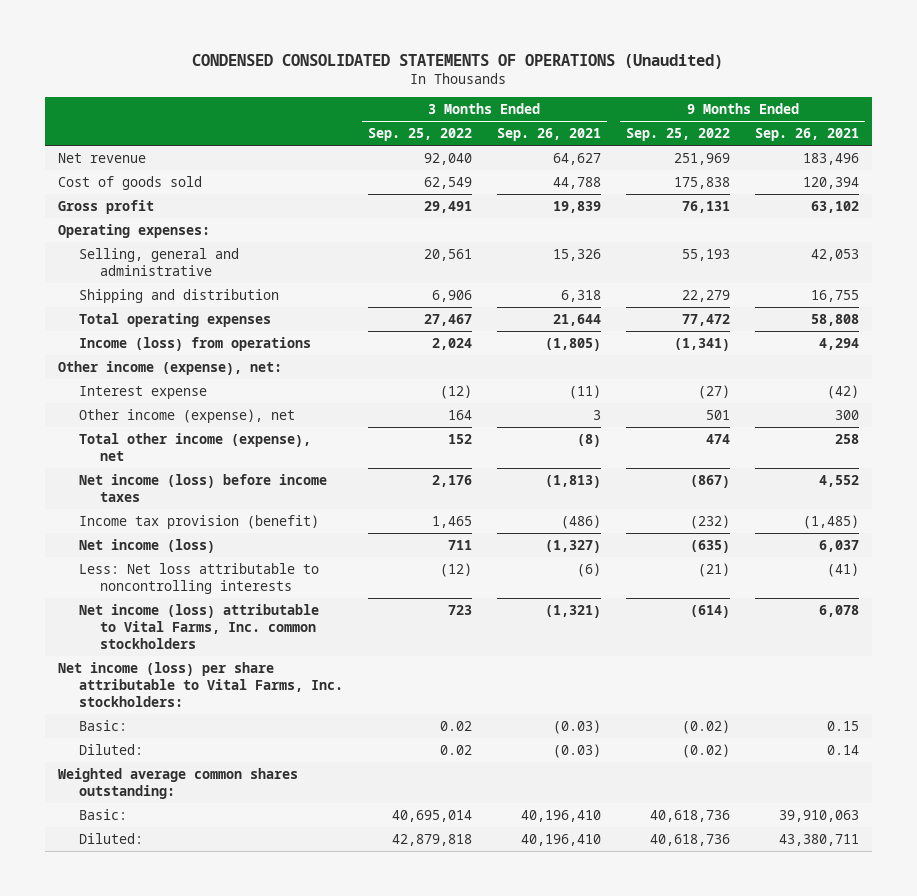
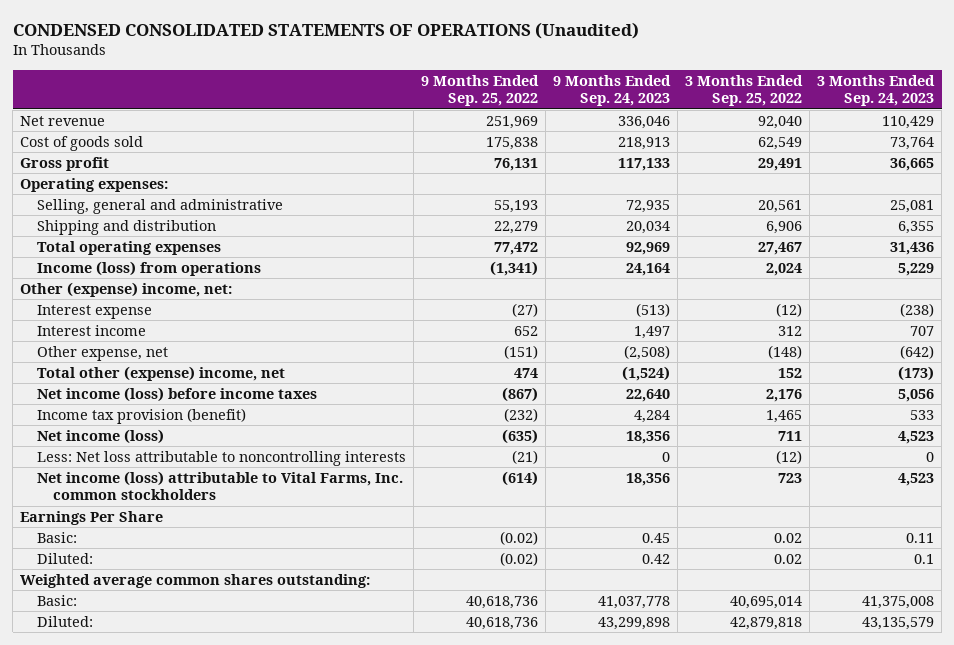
[496,128,601,142] Sep. 26, 2021 -> none
[755,128,860,142] Sep. 26, 2021 -> none
none -> [552,74,671,107] 9 Months Ended Sep. 24, 2023
none -> [817,74,936,107] 3 Months Ended Sep. 24, 2023
[57,360,282,375] Other income (expense), net: -> [20,281,233,297] Other (expense) income, net:
none -> [36,324,146,336] Interest income
[78,408,295,423] Other income (expense), net -> [36,345,168,361] Other expense, net
[447,409,472,420] 164 -> [767,344,802,359] (148)
[706,409,731,420] 501 -> [503,344,538,359] (151)
[78,432,311,461] Total other income (expense), net -> [36,365,285,381] Total other (expense) income, net
[57,661,343,707] Net income (loss) per share attributable to Vital Farms, Inc. stockholders: -> none
none -> [20,510,164,525] Earnings Per Share

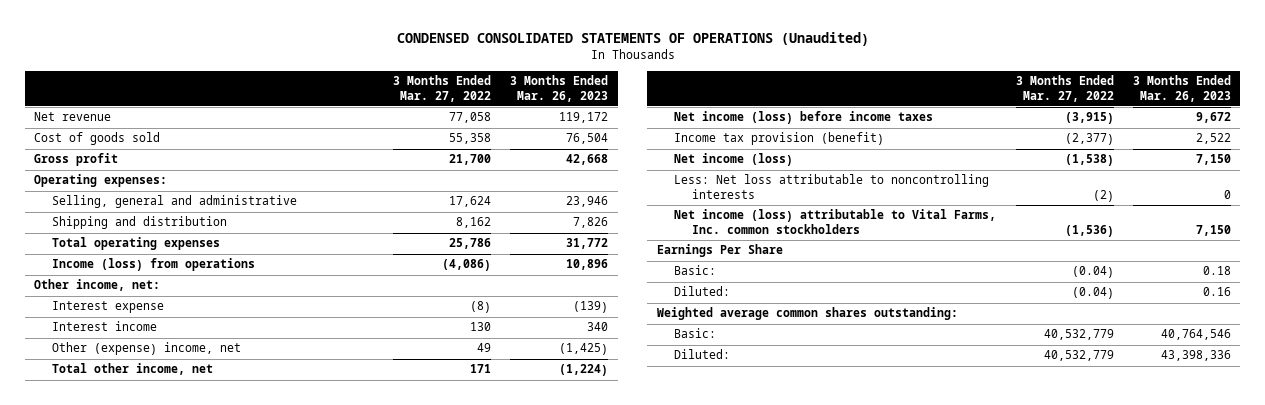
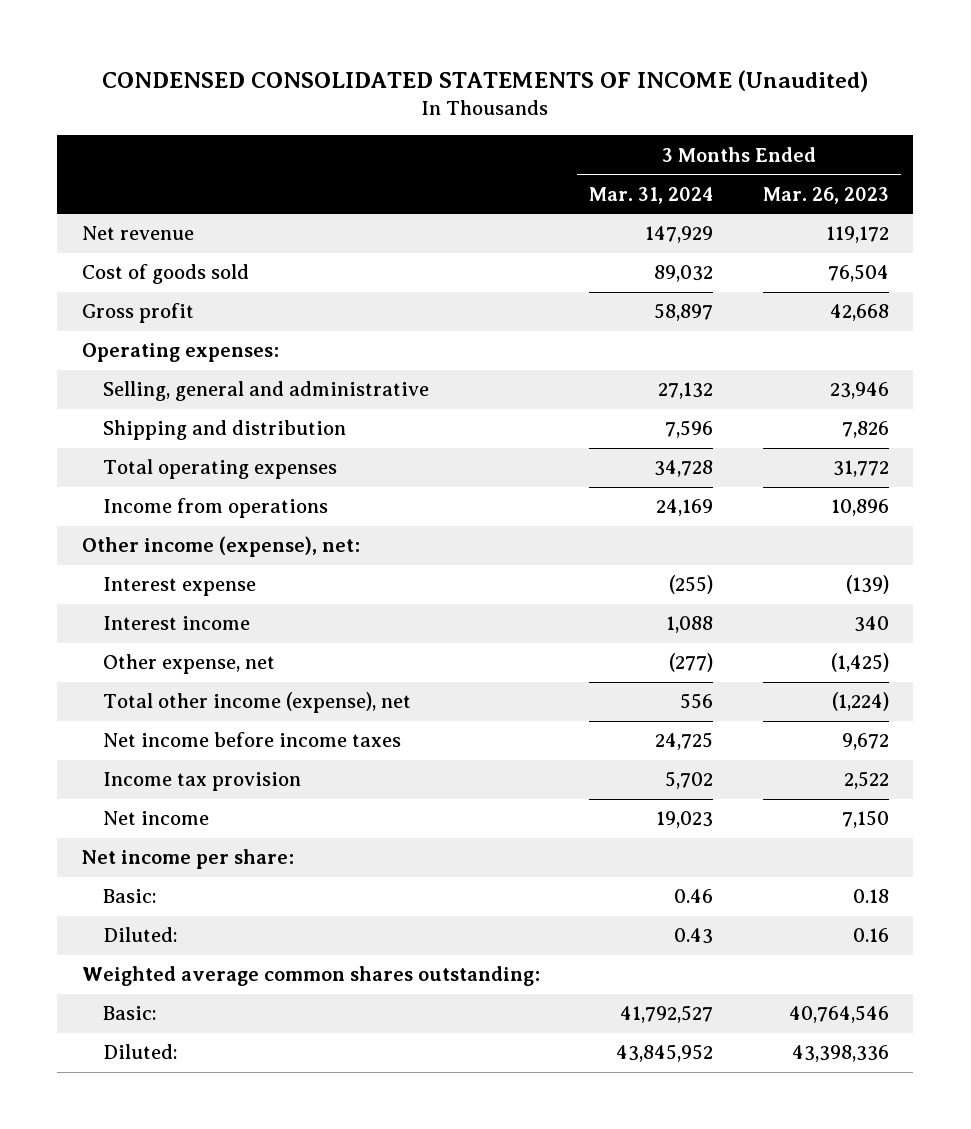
[396,32,869,47] CONDENSED CONSOLIDATED STATEMENTS OF OPERATIONS (Unaudited) -> [102,70,869,93] CONDENSED CONSOLIDATED STATEMENTS OF INCOME (Unaudited)
[393,74,492,102] 3 Months Ended Mar. 27, 2022 -> none
none -> [589,186,714,204] Mar. 31, 2024
[52,258,256,272] Income (loss) from operations -> [103,498,329,519] Income from operations
[34,279,161,292] Other income, net: -> [81,536,360,558] Other income (expense), net:
[674,174,990,200] Less: Net loss attributable to noncontrolling interests -> none
[674,209,997,235] Net income (loss) attributable to Vital Farms, Inc. common stockholders -> none
[52,342,242,356] Other (expense) income, net -> [103,654,276,675] Other expense, net
[52,363,214,376] Total other income, net -> [103,692,412,714] Total other income (expense), net
[674,111,934,125] Net income (loss) before income taxes -> [103,732,402,748] Net income before income taxes
[674,132,885,146] Income tax provision (benefit) -> [103,772,302,792] Income tax provision
[674,153,794,167] Net income (loss) -> [103,811,210,826] Net income
[656,244,783,258] Earnings Per Share -> [81,849,294,870] Net income per share:

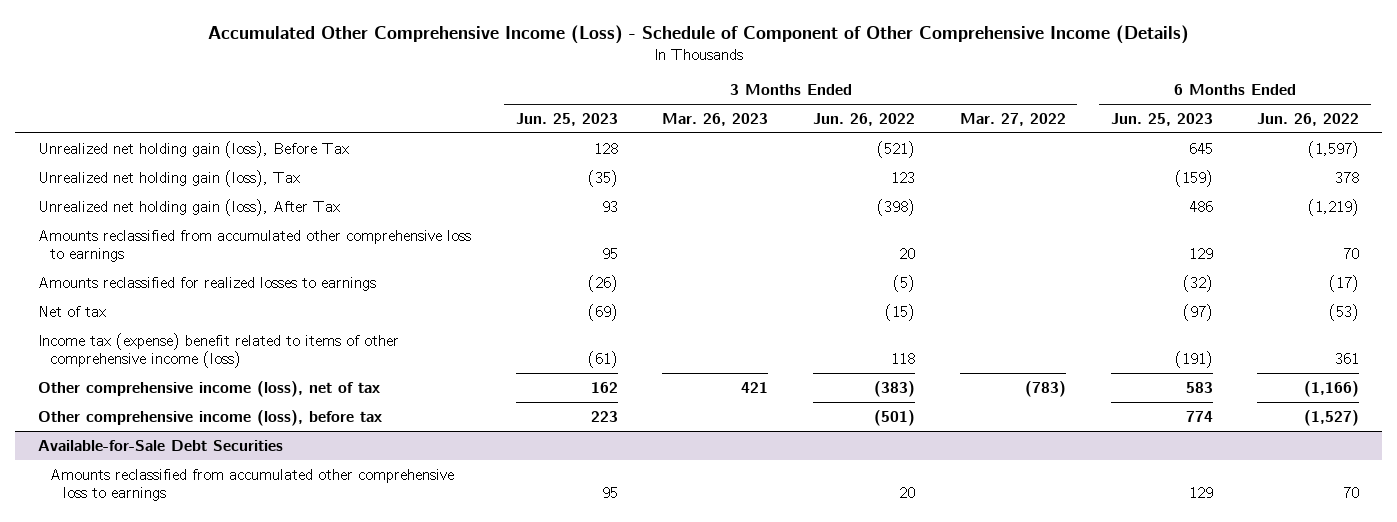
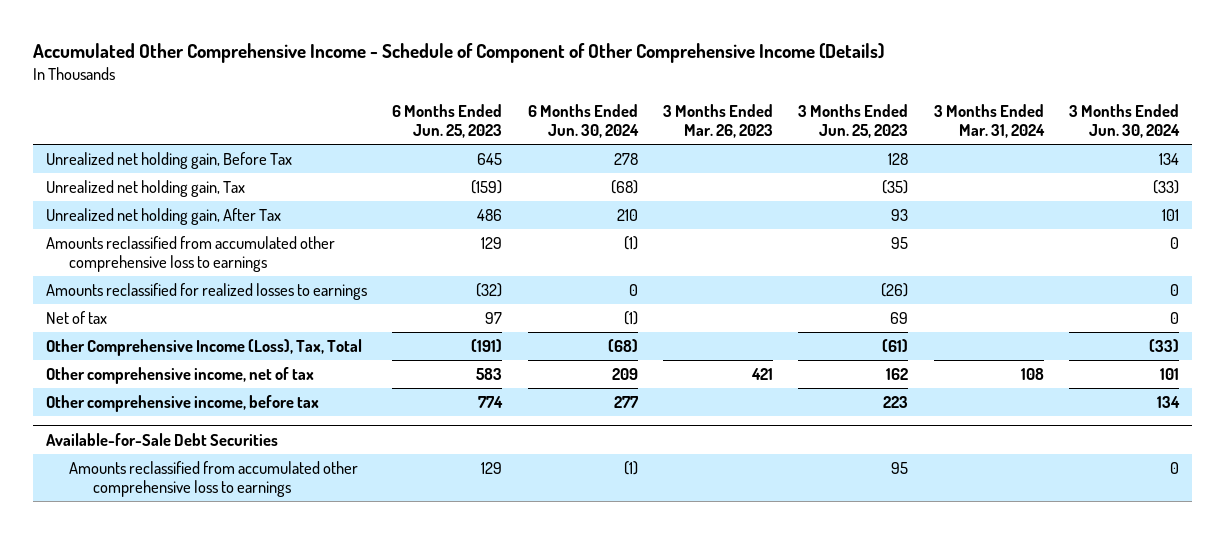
[207,25,1189,45] Accumulated Other Comprehensive Income (Loss) - Schedule of Component of Other Comprehensive Income (Details) -> [33,43,885,64] Accumulated Other Comprehensive Income - Schedule of Component of Other Comprehensive Income (Details)
[813,112,916,126] Jun. 26, 2022 -> none
[959,112,1066,126] Mar. 27, 2022 -> none
[1257,112,1360,126] Jun. 26, 2022 -> none
none -> [527,104,639,138] 6 Months Ended Jun. 30, 2024
none -> [933,104,1045,138] 3 Months Ended Mar. 31, 2024
none -> [1069,104,1181,138] 3 Months Ended Jun. 30, 2024
[37,140,349,158] Unrealized net holding gain (loss), Before Tax -> [45,152,292,170] Unrealized net holding gain, Before Tax
[37,169,300,187] Unrealized net holding gain (loss), Tax -> [45,180,245,198] Unrealized net holding gain, Tax
[37,198,340,216] Unrealized net holding gain (loss), After Tax -> [45,208,281,226] Unrealized net holding gain, After Tax
[587,303,618,321] (69) -> [890,312,909,325] 69
[1182,303,1213,321] (97) -> [485,312,503,325] 97
[37,332,399,369] Income tax (expense) benefit related to items of other comprehensive income (loss) -> [45,339,362,357] Other Comprehensive Income (Loss), Tax, Total
[37,380,380,397] Other comprehensive income (loss), net of tax -> [45,367,314,385] Other comprehensive income, net of tax
[37,409,382,426] Other comprehensive income (loss), before tax -> [45,395,319,413] Other comprehensive income, before tax

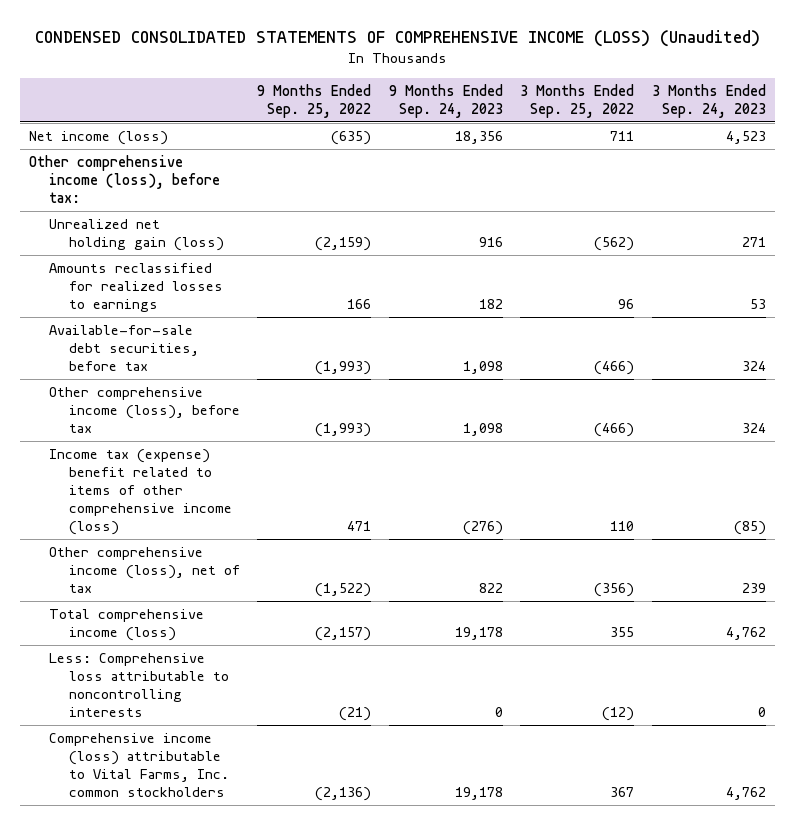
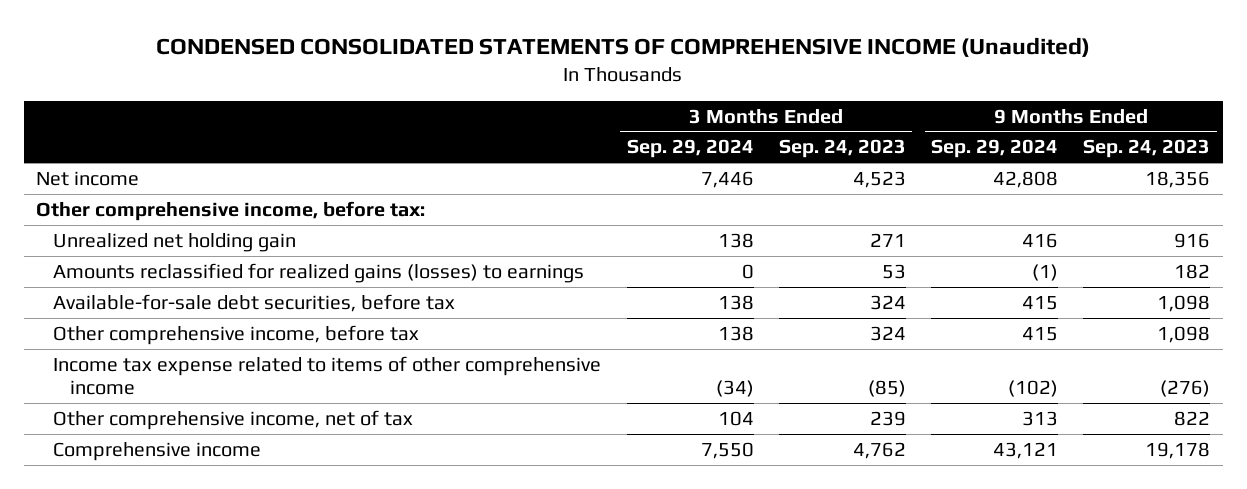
[34,30,760,48] CONDENSED CONSOLIDATED STATEMENTS OF COMPREHENSIVE INCOME (LOSS) (Unaudited) -> [156,37,1091,58] CONDENSED CONSOLIDATED STATEMENTS OF COMPREHENSIVE INCOME (Unaudited)
[257,83,372,118] 9 Months Ended Sep. 25, 2022 -> none
[520,83,635,118] 3 Months Ended Sep. 25, 2022 -> none
none -> [626,139,754,159] Sep. 29, 2024
none -> [931,139,1059,159] Sep. 29, 2024
[29,131,169,146] Net income (loss) -> [36,170,140,186] Net income
[29,155,220,204] Other comprehensive income (loss), before tax: -> [36,200,426,221] Other comprehensive income, before tax:
[48,219,224,252] Unrealized net holding gain (loss) -> [53,232,297,252] Unrealized net holding gain
[48,263,223,313] Amounts reclassified for realized losses to earnings -> [53,262,585,283] Amounts reclassified for realized gains (losses) to earnings
[48,653,229,717] Less: Comprehensive loss attributable to noncontrolling interests -> none
[48,733,229,797] Comprehensive income (loss) attributable to Vital Farms, Inc. common stockholders -> none
[48,387,240,434] Other comprehensive income (loss), before tax -> [53,324,420,345] Other comprehensive income, before tax
[48,449,232,535] Income tax (expense) benefit related to items of other comprehensive income (loss) -> [53,355,602,396] Income tax expense related to items of other comprehensive income
[48,547,240,594] Other comprehensive income (loss), net of tax -> [53,409,414,430] Other comprehensive income, net of tax
[48,609,204,642] Total comprehensive income (loss) -> [53,441,262,461] Comprehensive income

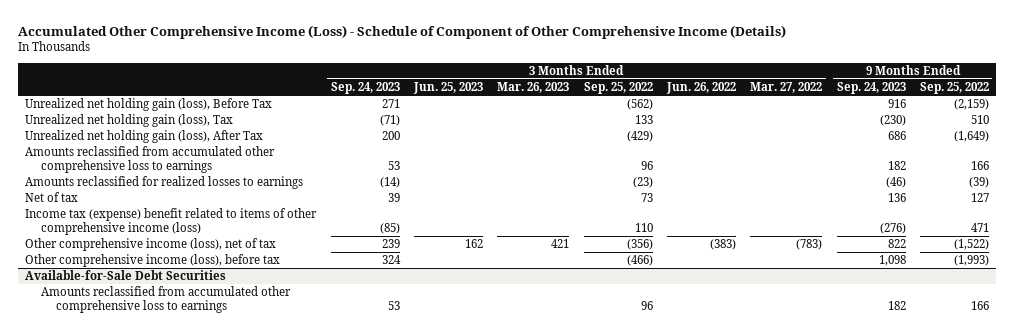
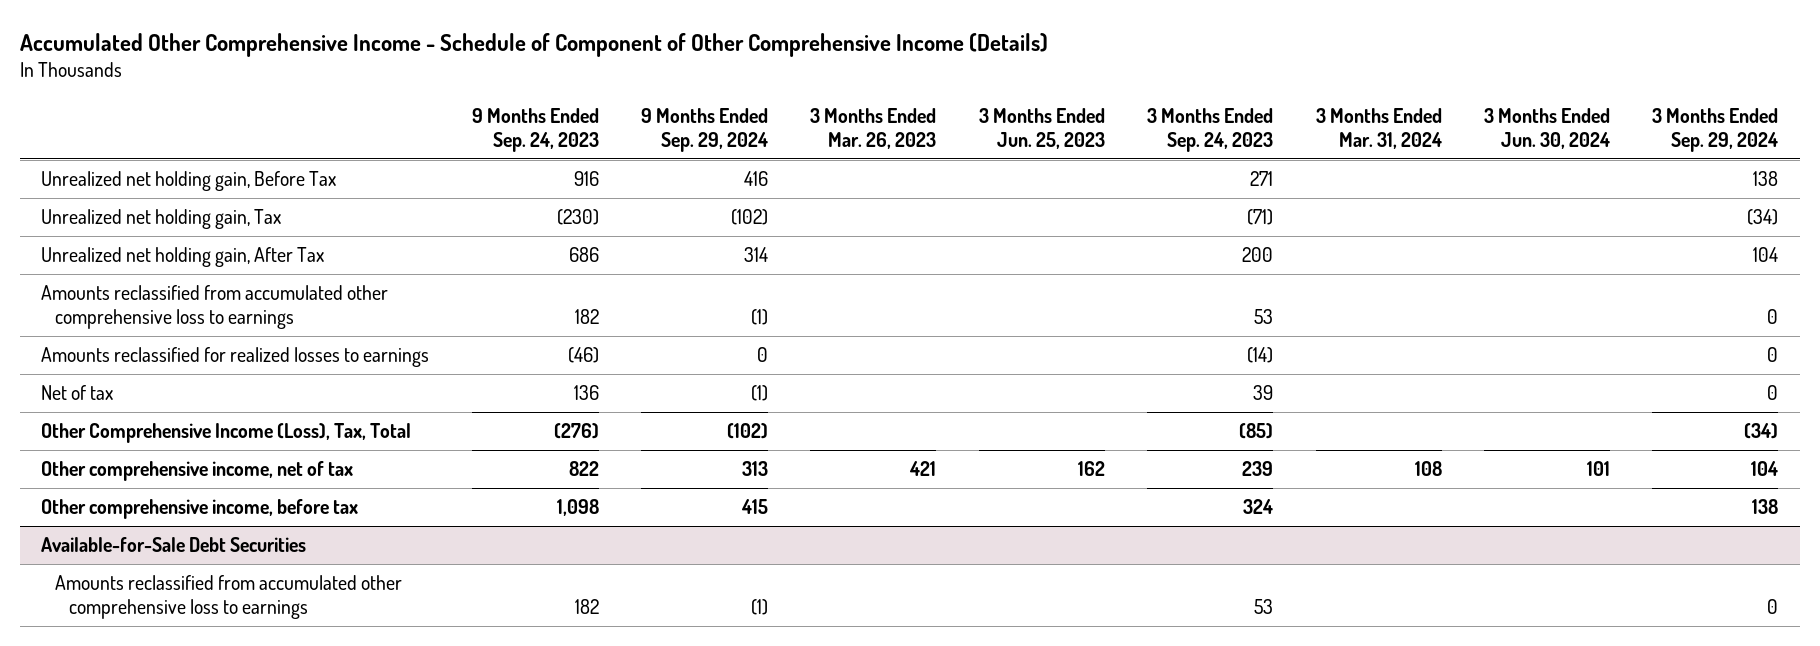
[18,24,787,39] Accumulated Other Comprehensive Income (Loss) - Schedule of Component of Other Comprehensive Income (Details) -> [20,32,1049,57] Accumulated Other Comprehensive Income - Schedule of Component of Other Comprehensive Income (Details)
[583,82,653,95] Sep. 25, 2022 -> none
[665,82,736,95] Jun. 26, 2022 -> none
[750,82,823,94] Mar. 27, 2022 -> none
[919,82,989,95] Sep. 25, 2022 -> none
none -> [641,108,769,152] 9 Months Ended Sep. 29, 2024
none -> [1315,108,1442,149] 3 Months Ended Mar. 31, 2024
none -> [1484,108,1611,149] 3 Months Ended Jun. 30, 2024
none -> [1652,108,1779,152] 3 Months Ended Sep. 29, 2024
[25,98,273,112] Unrealized net holding gain (loss), Before Tax -> [41,171,337,192] Unrealized net holding gain, Before Tax
[25,114,234,128] Unrealized net holding gain (loss), Tax -> [41,209,282,230] Unrealized net holding gain, Tax
[25,130,264,144] Unrealized net holding gain (loss), After Tax -> [41,247,325,268] Unrealized net holding gain, After Tax
[25,208,318,235] Income tax (expense) benefit related to items of other comprehensive income (loss) -> [41,423,412,444] Other Comprehensive Income (Loss), Tax, Total
[25,238,277,252] Other comprehensive income (loss), net of tax -> [41,461,354,482] Other comprehensive income, net of tax
[25,254,281,268] Other comprehensive income (loss), before tax -> [41,499,359,520] Other comprehensive income, before tax

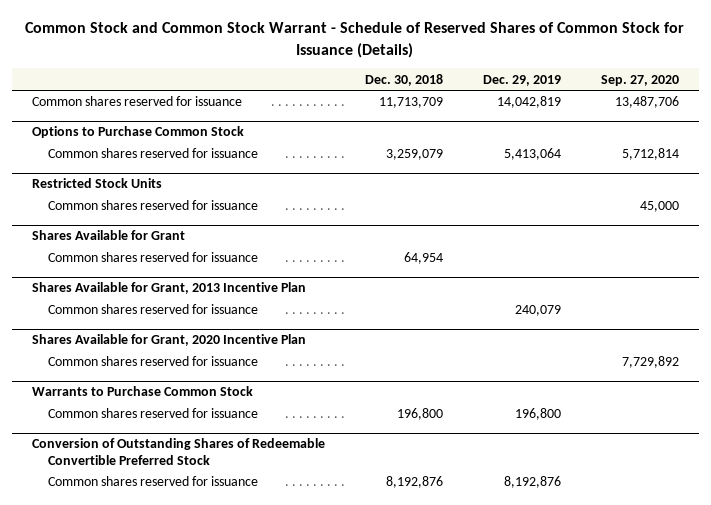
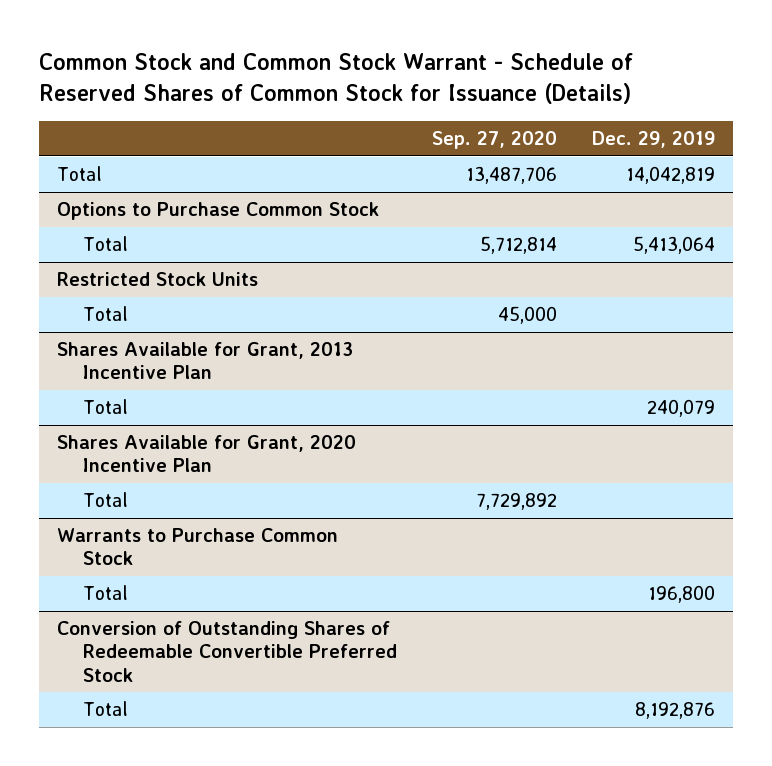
[364,73,443,86] Dec. 30, 2018 -> none
[31,96,242,107] Common shares reserved for issuance -> [56,166,102,182] Total
[47,148,258,159] Common shares reserved for issuance -> [82,236,128,252] Total
[31,230,185,241] Shares Available for Grant -> none
[47,252,258,263] Common shares reserved for issuance -> none
[47,200,258,211] Common shares reserved for issuance -> [82,306,128,322] Total
[47,304,258,315] Common shares reserved for issuance -> [82,399,128,415] Total
[47,356,258,367] Common shares reserved for issuance -> [82,492,128,508] Total
[47,408,258,419] Common shares reserved for issuance -> [82,585,128,601] Total
[47,476,258,487] Common shares reserved for issuance -> [82,701,128,717] Total

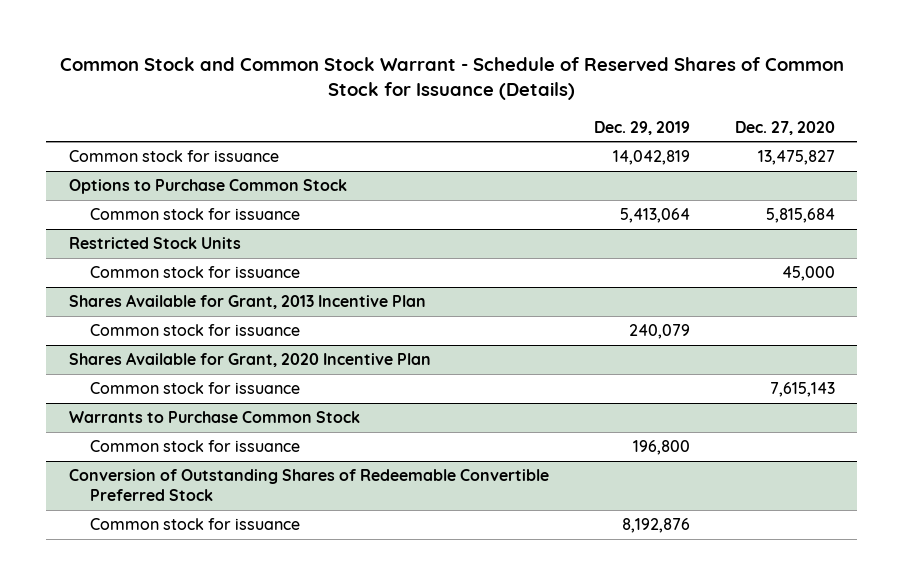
[432,131,558,150] Sep. 27, 2020 -> none
none -> [734,120,835,135] Dec. 27, 2020
[56,166,102,182] Total -> [68,150,279,163] Common stock for issuance
[82,236,128,252] Total -> [90,208,301,221] Common stock for issuance
[82,306,128,322] Total -> [90,266,301,279] Common stock for issuance
[82,399,128,415] Total -> [90,324,301,337] Common stock for issuance
[82,492,128,508] Total -> [90,382,301,395] Common stock for issuance
[82,585,128,601] Total -> [90,440,301,453] Common stock for issuance
[82,701,128,717] Total -> [90,518,301,531] Common stock for issuance

